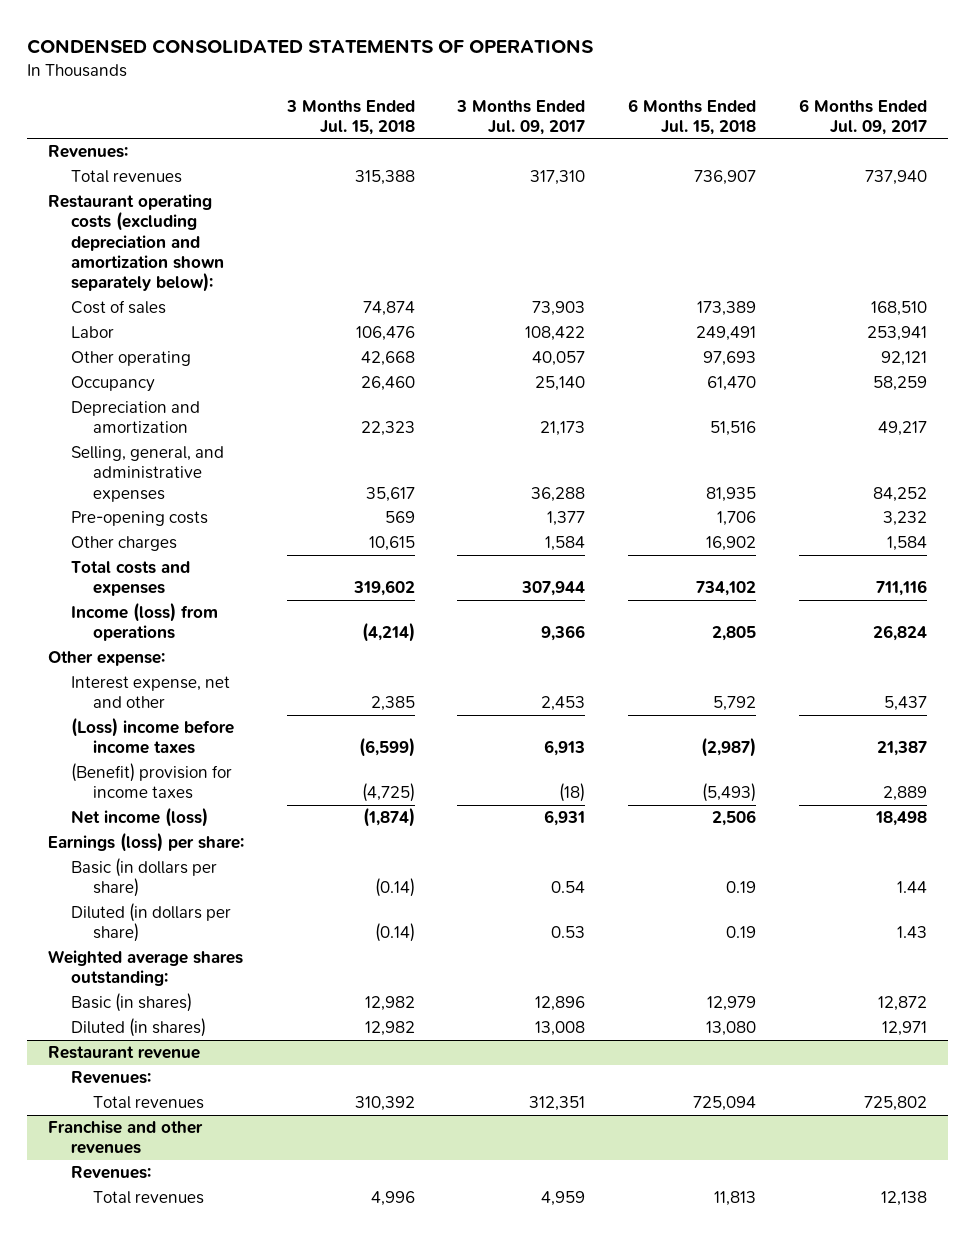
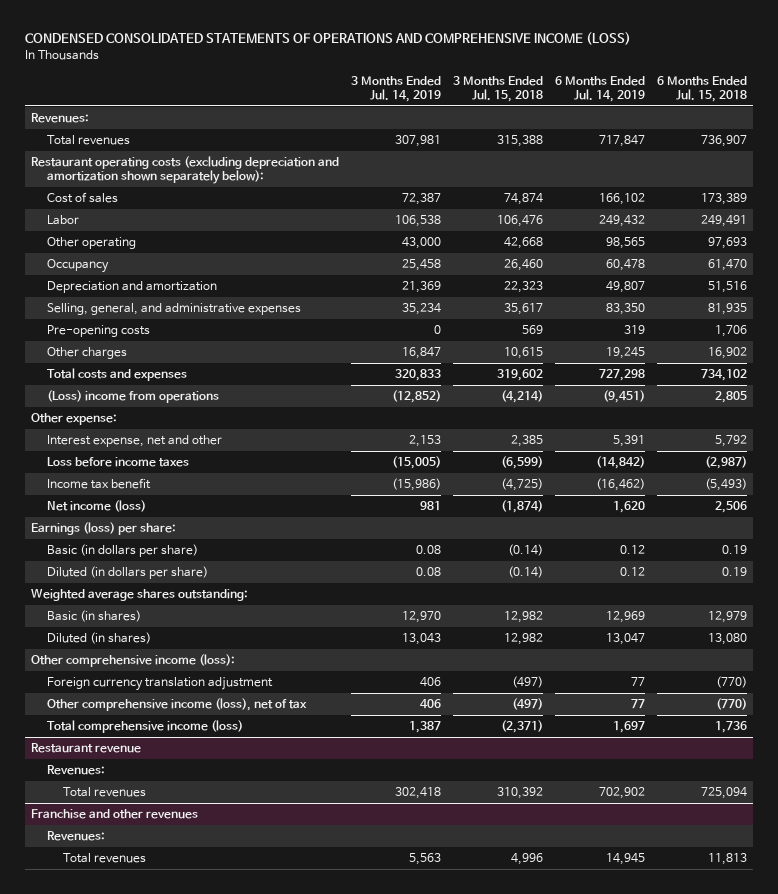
[26,39,593,55] CONDENSED CONSOLIDATED STATEMENTS OF OPERATIONS -> [25,32,632,46] CONDENSED CONSOLIDATED STATEMENTS OF OPERATIONS AND COMPREHENSIVE INCOME (LOSS)
[456,99,586,135] 3 Months Ended Jul. 09, 2017 -> none
[798,98,927,135] 6 Months Ended Jul. 09, 2017 -> none
none -> [351,76,442,102] 3 Months Ended Jul. 14, 2019
none -> [554,76,645,102] 6 Months Ended Jul. 14, 2019
[70,602,218,642] Income (loss) from operations -> [46,390,219,404] (Loss) income from operations
[70,717,234,755] (Loss) income before income taxes -> [46,457,189,468] Loss before income taxes
[70,763,232,800] (Benefit) provision for income taxes -> [46,478,151,490] Income tax benefit
none -> [31,654,236,668] Other comprehensive income (loss):
none -> [46,677,273,692] Foreign currency translation adjustment
none -> [46,698,307,712] Other comprehensive income (loss), net of tax
none -> [46,720,243,734] Total comprehensive income (loss)

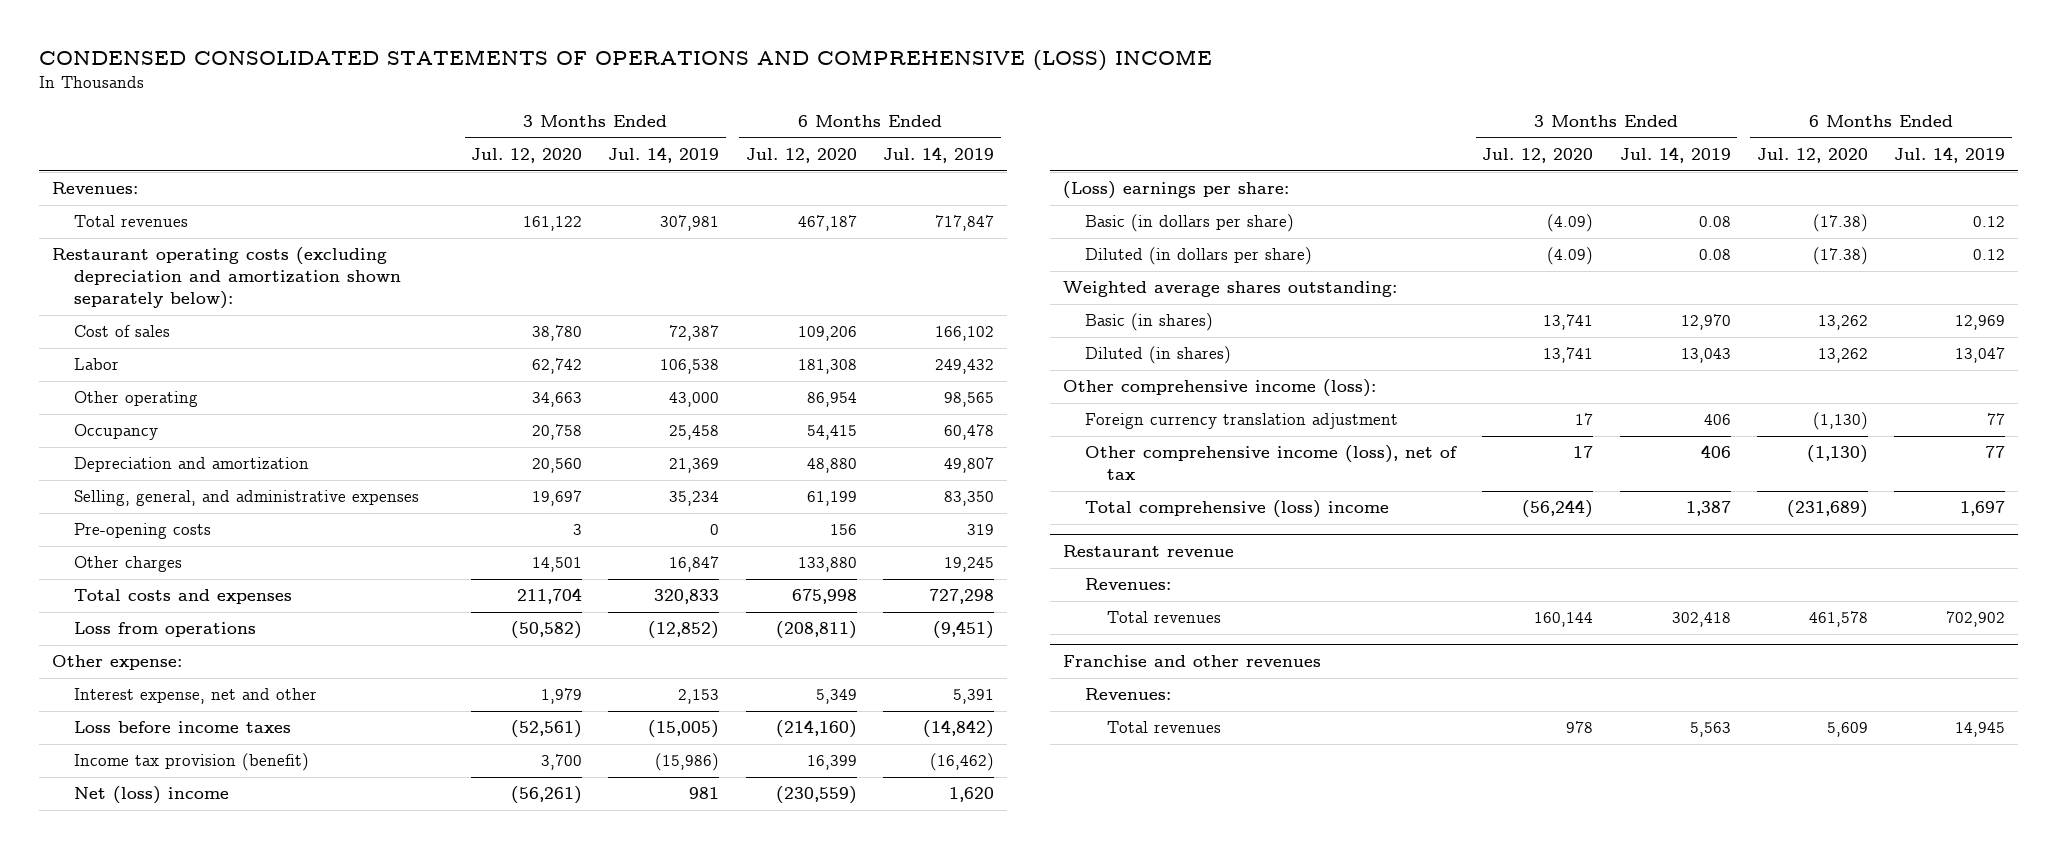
[25,32,632,46] CONDENSED CONSOLIDATED STATEMENTS OF OPERATIONS AND COMPREHENSIVE INCOME (LOSS) -> [38,49,1212,72] CONDENSED CONSOLIDATED STATEMENTS OF OPERATIONS AND COMPREHENSIVE (LOSS) INCOME
[452,76,543,102] 3 Months Ended Jul. 15, 2018 -> none
[656,76,747,102] 6 Months Ended Jul. 15, 2018 -> none
none -> [471,148,583,164] Jul. 12, 2020
none -> [745,148,857,164] Jul. 12, 2020
[46,390,219,404] (Loss) income from operations -> [73,622,256,638] Loss from operations
[46,478,151,490] Income tax benefit -> [73,753,309,772] Income tax provision (benefit)
[46,500,146,513] Net income (loss) -> [73,786,229,805] Net (loss) income
[31,522,177,536] Earnings (loss) per share: -> [1062,181,1289,200] (Loss) earnings per share:
[46,720,243,734] Total comprehensive income (loss) -> [1084,500,1389,519] Total comprehensive (loss) income

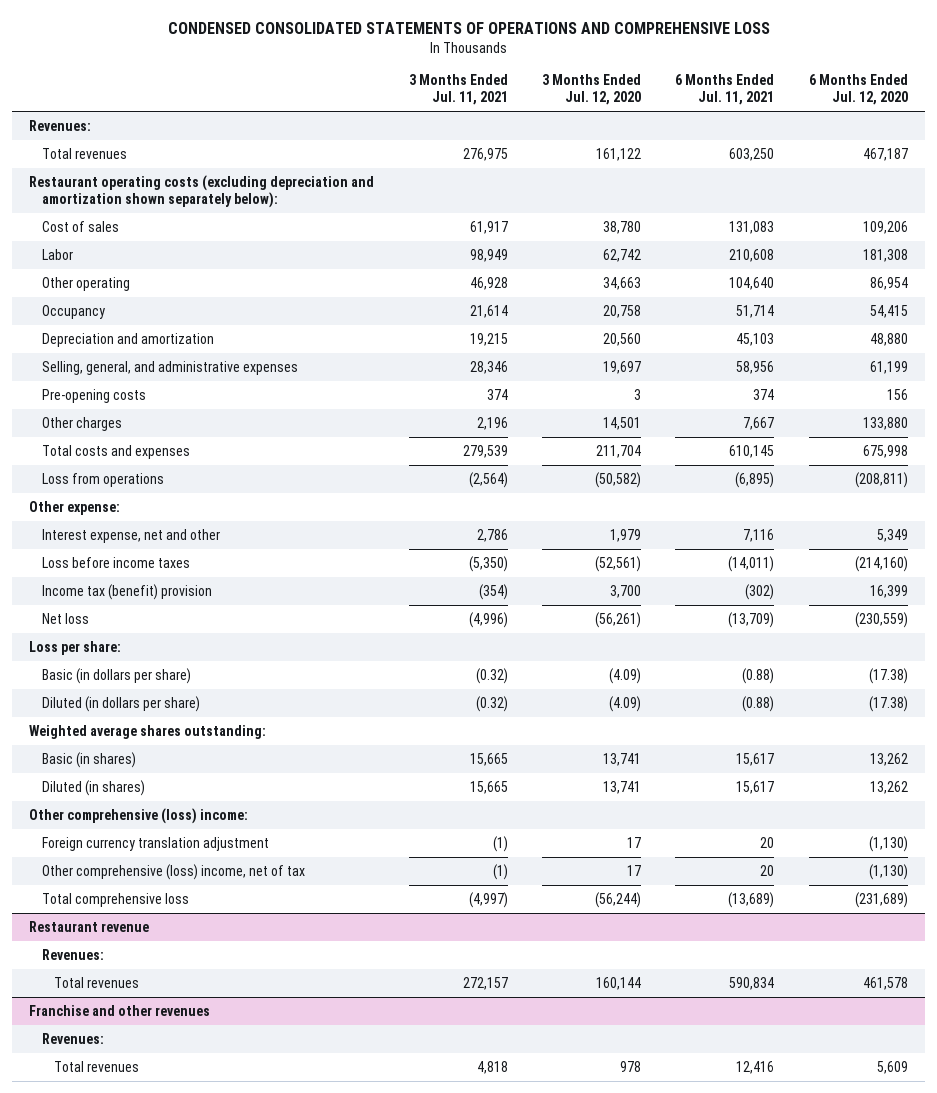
[38,49,1212,72] CONDENSED CONSOLIDATED STATEMENTS OF OPERATIONS AND COMPREHENSIVE (LOSS) INCOME -> [167,21,770,34] CONDENSED CONSOLIDATED STATEMENTS OF OPERATIONS AND COMPREHENSIVE LOSS
[608,147,720,164] Jul. 14, 2019 -> none
[883,147,995,164] Jul. 14, 2019 -> none
none -> [408,74,508,106] 3 Months Ended Jul. 11, 2021
none -> [675,74,775,106] 6 Months Ended Jul. 11, 2021
[73,753,309,772] Income tax provision (benefit) -> [41,583,212,600] Income tax (benefit) provision
[73,786,229,805] Net (loss) income -> [41,612,89,624] Net loss
[1062,181,1289,200] (Loss) earnings per share: -> [29,640,122,655] Loss per share:
[1062,379,1376,398] Other comprehensive income (loss): -> [29,807,249,824] Other comprehensive (loss) income:
[1084,445,1457,481] Other comprehensive income (loss), net of tax -> [41,863,305,880] Other comprehensive (loss) income, net of tax
[1084,500,1389,519] Total comprehensive (loss) income -> [41,892,189,907] Total comprehensive loss

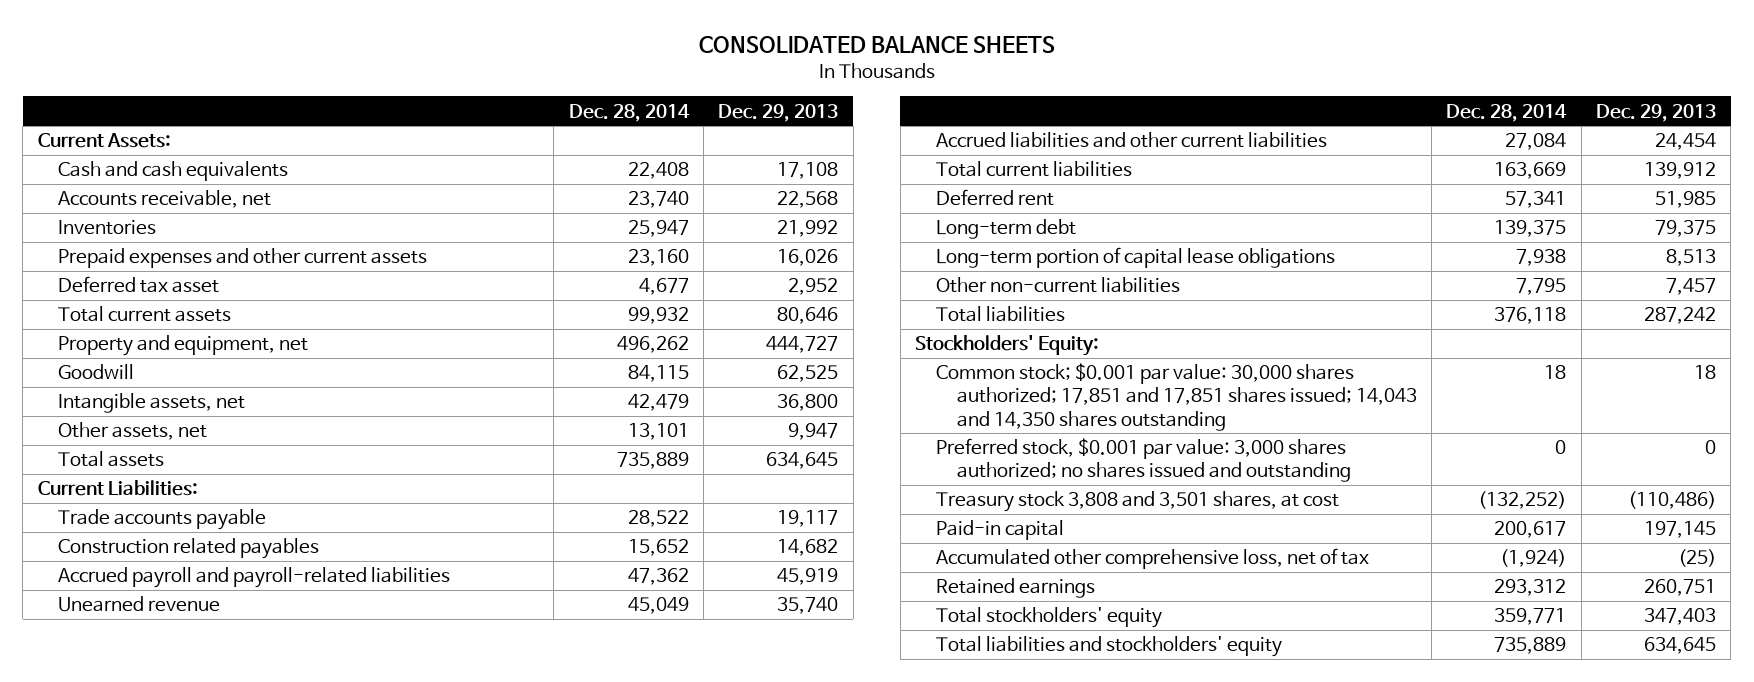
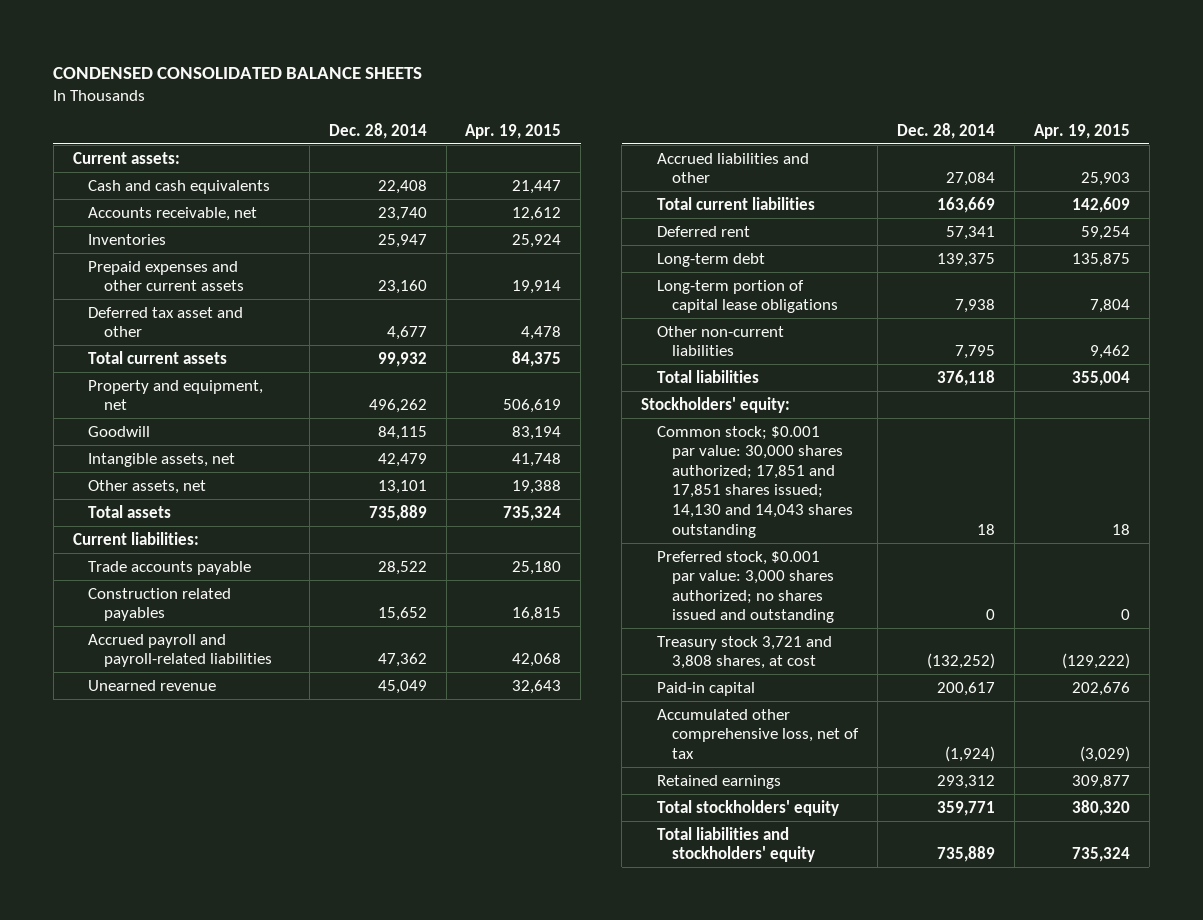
[698,36,1055,54] CONSOLIDATED BALANCE SHEETS -> [53,66,423,79] CONDENSED CONSOLIDATED BALANCE SHEETS
[718,103,839,122] Dec. 29, 2013 -> none
none -> [465,123,562,139] Apr. 19, 2015
[37,133,171,149] Current Assets: -> [72,151,180,164] Current assets:
[58,276,220,294] Deferred tax asset -> [88,306,244,338] Deferred tax asset and other
[37,480,198,497] Current Liabilities: -> [72,531,199,545] Current liabilities:
[936,132,1328,149] Accrued liabilities and other current liabilities -> [656,152,809,184] Accrued liabilities and other
[915,335,1100,357] Stockholders' Equity: -> [641,396,791,413] Stockholders' equity:
[936,363,1417,431] Common stock; $0.001 par value: 30,000 shares authorized; 17,851 and 17,851 shares issued; 14,043 and 14,350 shares outstanding -> [656,425,854,538] Common stock; $0.001 par value: 30,000 shares authorized; 17,851 and 17,851 shares issued; 14,130 and 14,043 shares outstanding
[936,491,1340,513] Treasury stock 3,808 and 3,501 shares, at cost -> [656,635,832,670] Treasury stock 3,721 and 3,808 shares, at cost

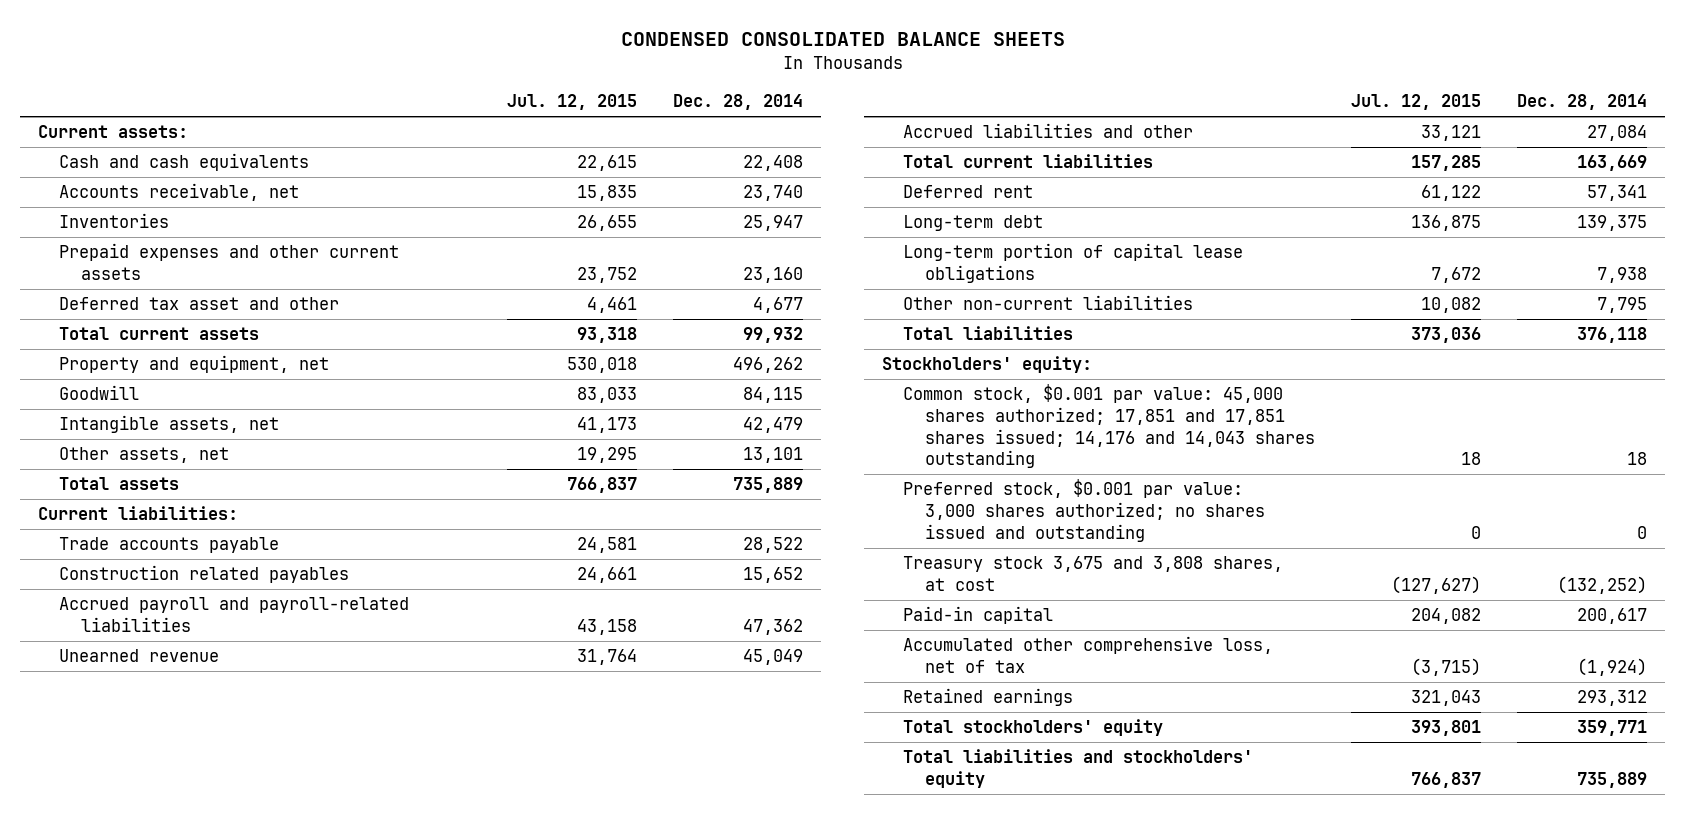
[465,123,562,139] Apr. 19, 2015 -> none
none -> [506,94,637,111] Jul. 12, 2015
[656,425,854,538] Common stock; $0.001 par value: 30,000 shares authorized; 17,851 and 17,851 shares issued; 14,130 and 14,043 shares outstanding -> [903,384,1315,469] Common stock, $0.001 par value: 45,000 shares authorized; 17,851 and 17,851 shares issued; 14,176 and 14,043 shares outstanding
[656,635,832,670] Treasury stock 3,721 and 3,808 shares, at cost -> [903,556,1284,592] Treasury stock 3,675 and 3,808 shares, at cost

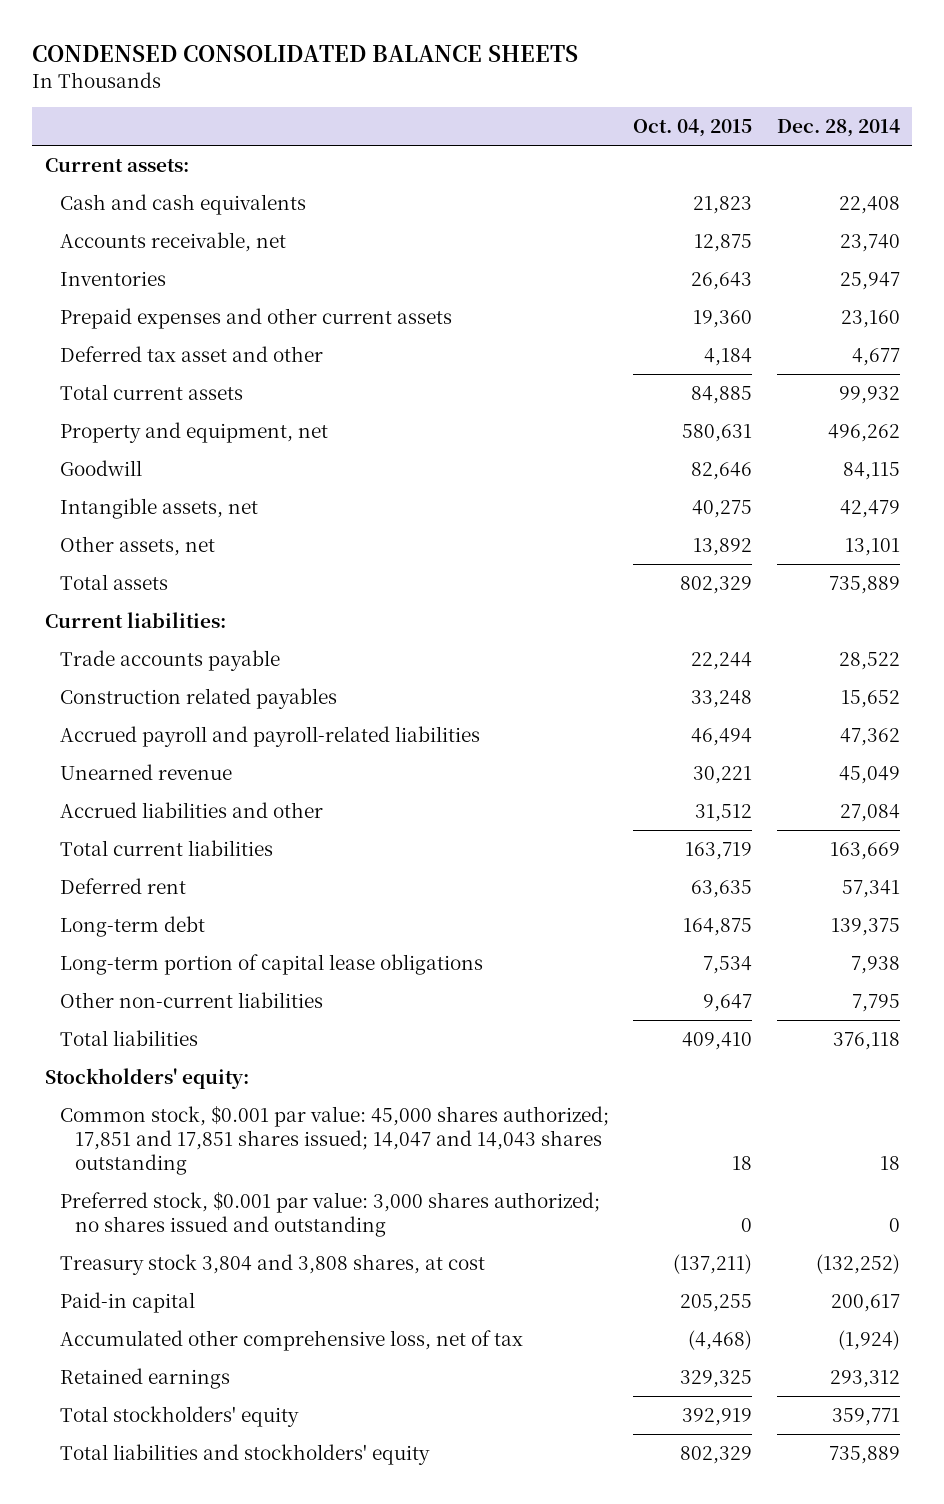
[506,94,637,111] Jul. 12, 2015 -> none
none -> [633,119,753,138] Oct. 04, 2015
[903,384,1315,469] Common stock, $0.001 par value: 45,000 shares authorized; 17,851 and 17,851 shares issued; 14,176 and 14,043 shares outstanding -> [59,1106,609,1175] Common stock, $0.001 par value: 45,000 shares authorized; 17,851 and 17,851 shares issued; 14,047 and 14,043 shares outstanding
[903,556,1284,592] Treasury stock 3,675 and 3,808 shares, at cost -> [59,1254,485,1276] Treasury stock 3,804 and 3,808 shares, at cost

